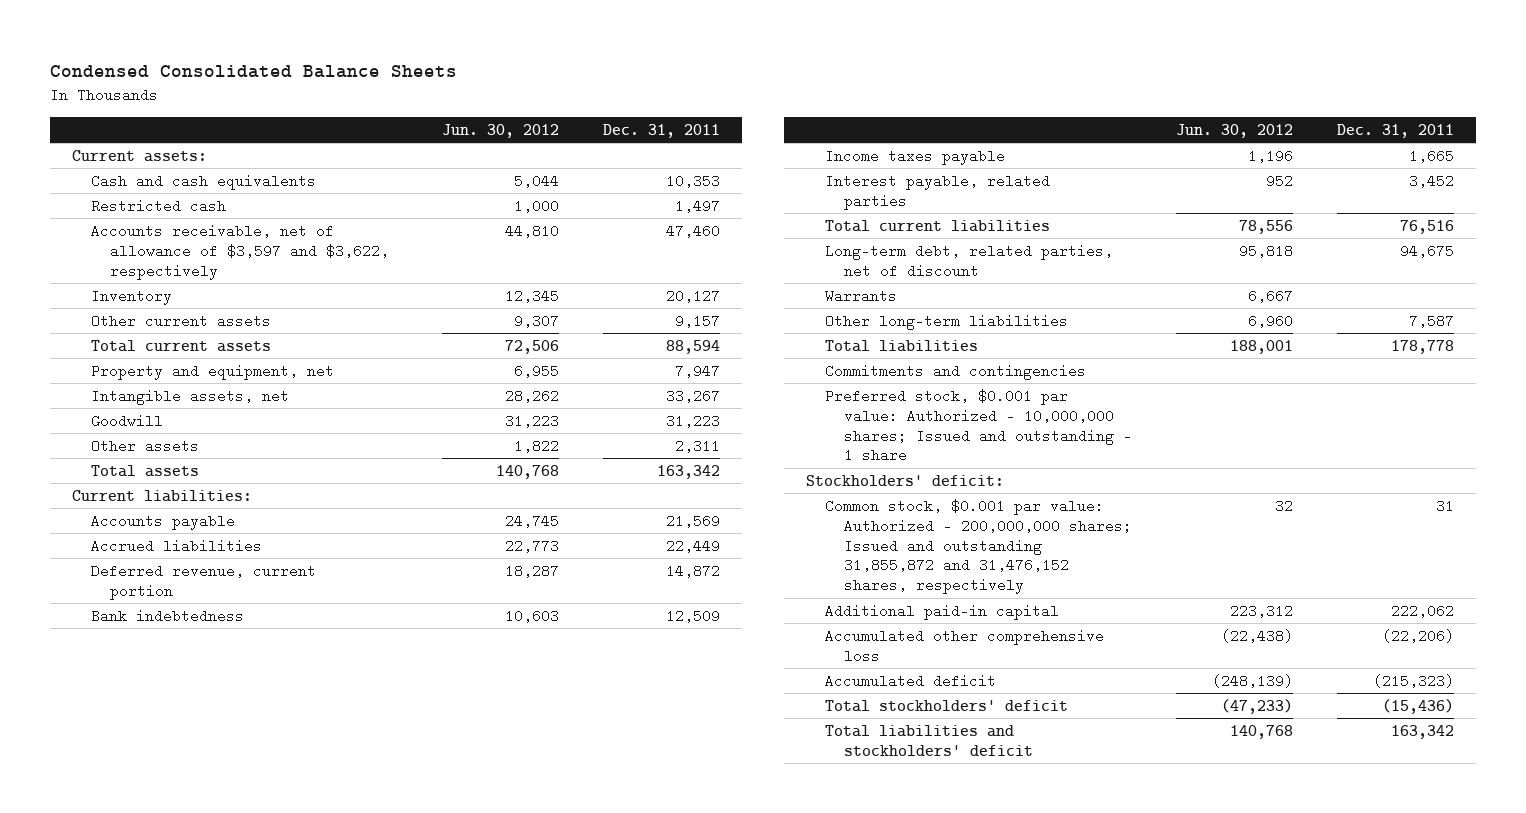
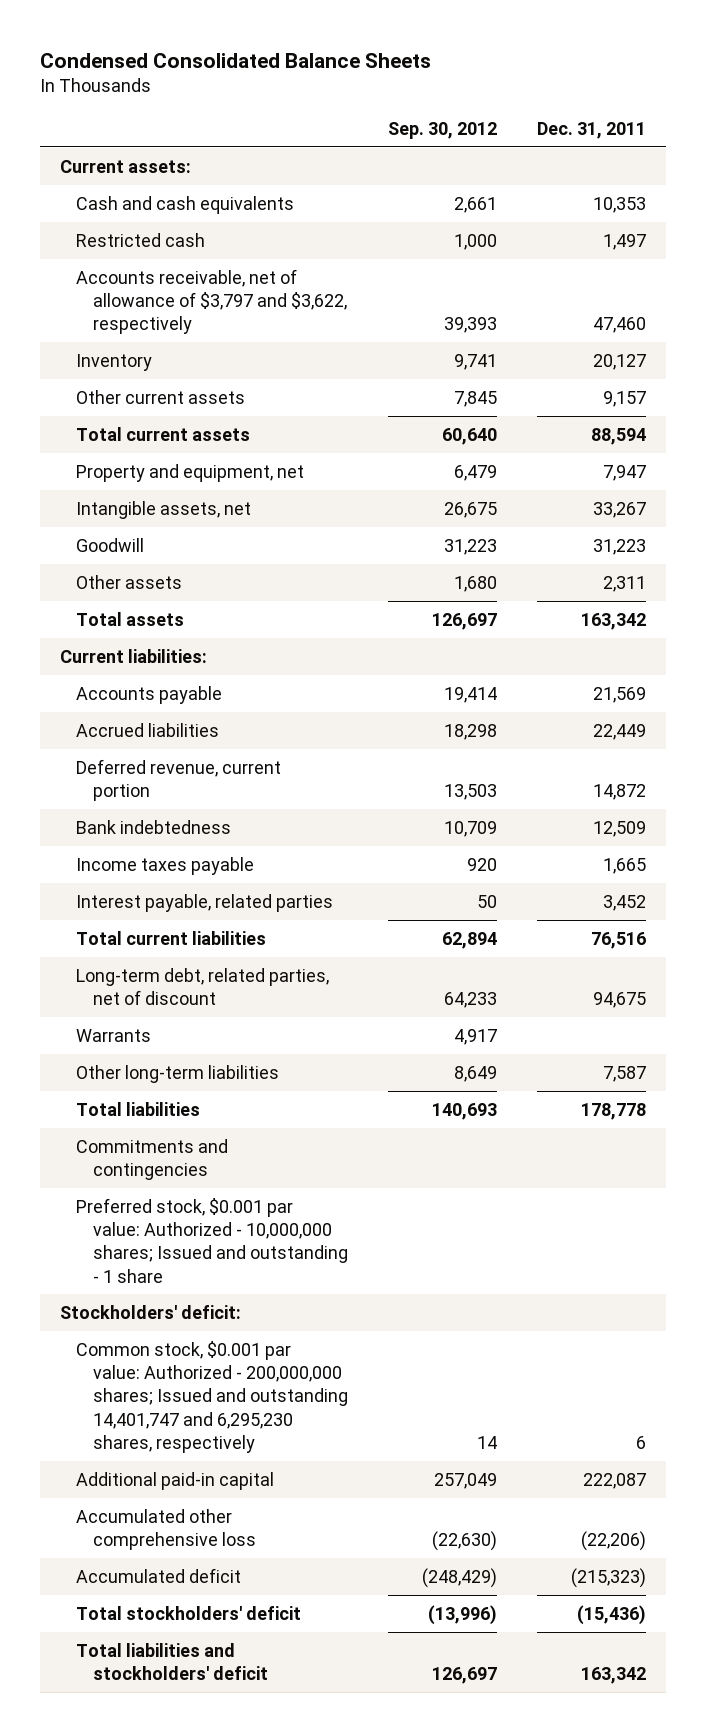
[441,123,559,138] Jun. 30, 2012 -> none
none -> [388,121,498,139] Sep. 30, 2012
[91,223,390,280] Accounts receivable, net of allowance of $3,597 and $3,622, respectively -> [76,268,348,335] Accounts receivable, net of allowance of $3,797 and $3,622, respectively
[825,498,1133,595] Common stock, $0.001 par value: Authorized - 200,000,000 shares; Issued and outstanding 31,855,872 and 31,476,152 shares, respectively -> [76,1340,349,1453] Common stock, $0.001 par value: Authorized - 200,000,000 shares; Issued and outstanding 14,401,747 and 6,295,230 shares, respectively
[1435,498,1454,513] 31 -> [636,1435,647,1449] 6
[1390,603,1454,618] 222,062 -> [583,1472,647,1489] 222,087

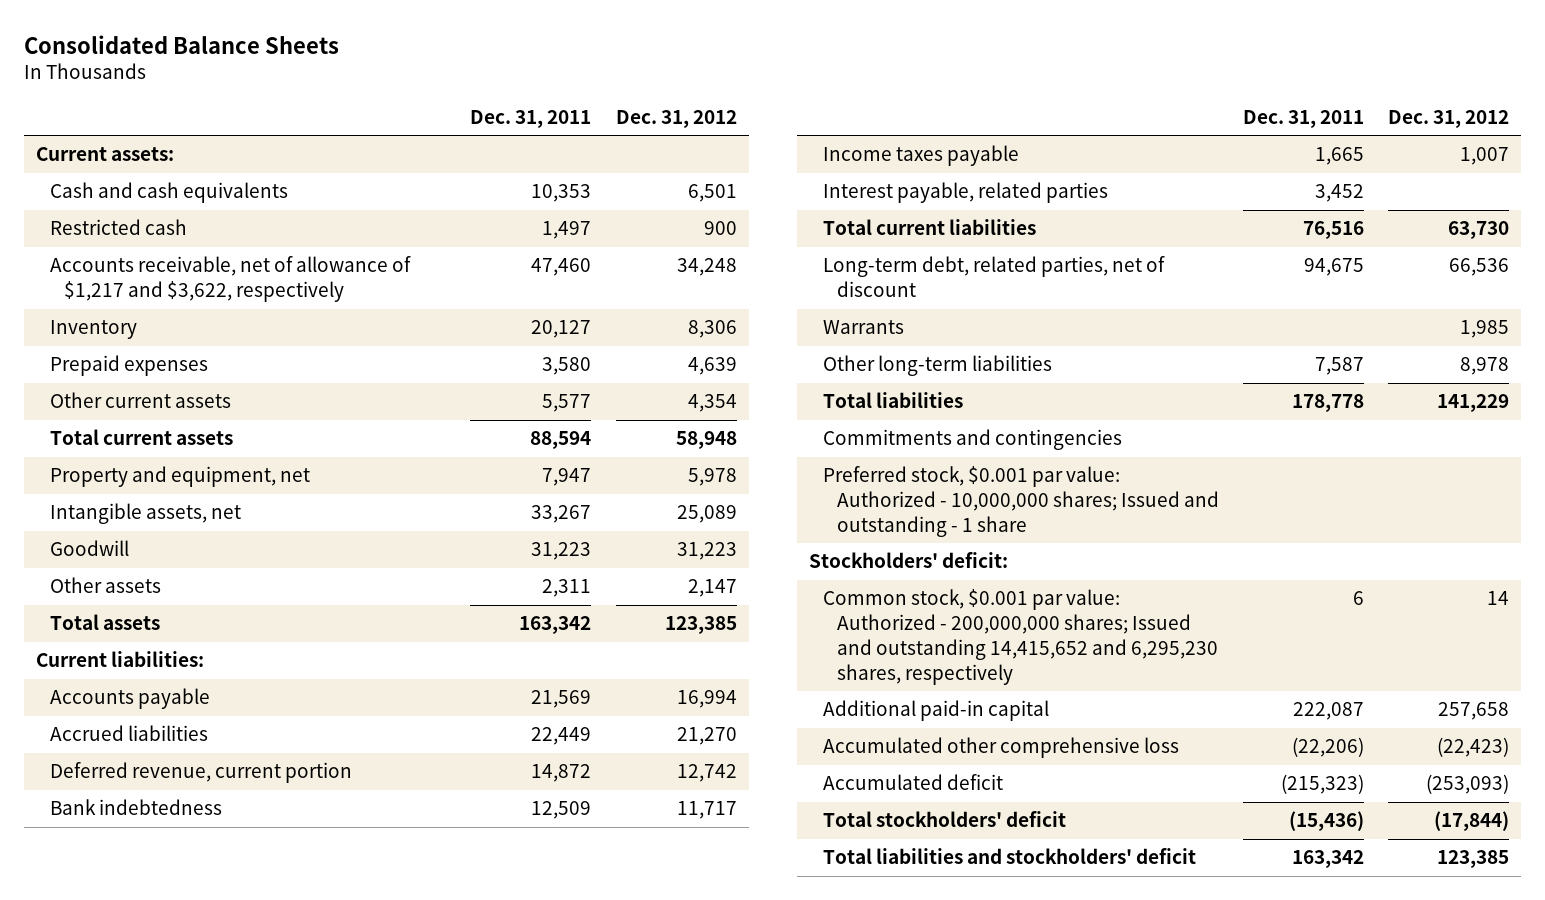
[39,52,431,68] Condensed Consolidated Balance Sheets -> [23,34,339,54] Consolidated Balance Sheets
[388,121,498,139] Sep. 30, 2012 -> none
none -> [615,109,737,128] Dec. 31, 2012
[76,268,348,335] Accounts receivable, net of allowance of $3,797 and $3,622, respectively -> [49,256,411,303] Accounts receivable, net of allowance of $1,217 and $3,622, respectively
none -> [49,355,208,377] Prepaid expenses
[603,390,647,407] 9,157 -> [542,394,592,413] 5,577
[76,1340,349,1453] Common stock, $0.001 par value: Authorized - 200,000,000 shares; Issued and outstanding 14,401,747 and 6,295,230 shares, respectively -> [822,589,1218,685] Common stock, $0.001 par value: Authorized - 200,000,000 shares; Issued and outstanding 14,415,652 and 6,295,230 shares, respectively

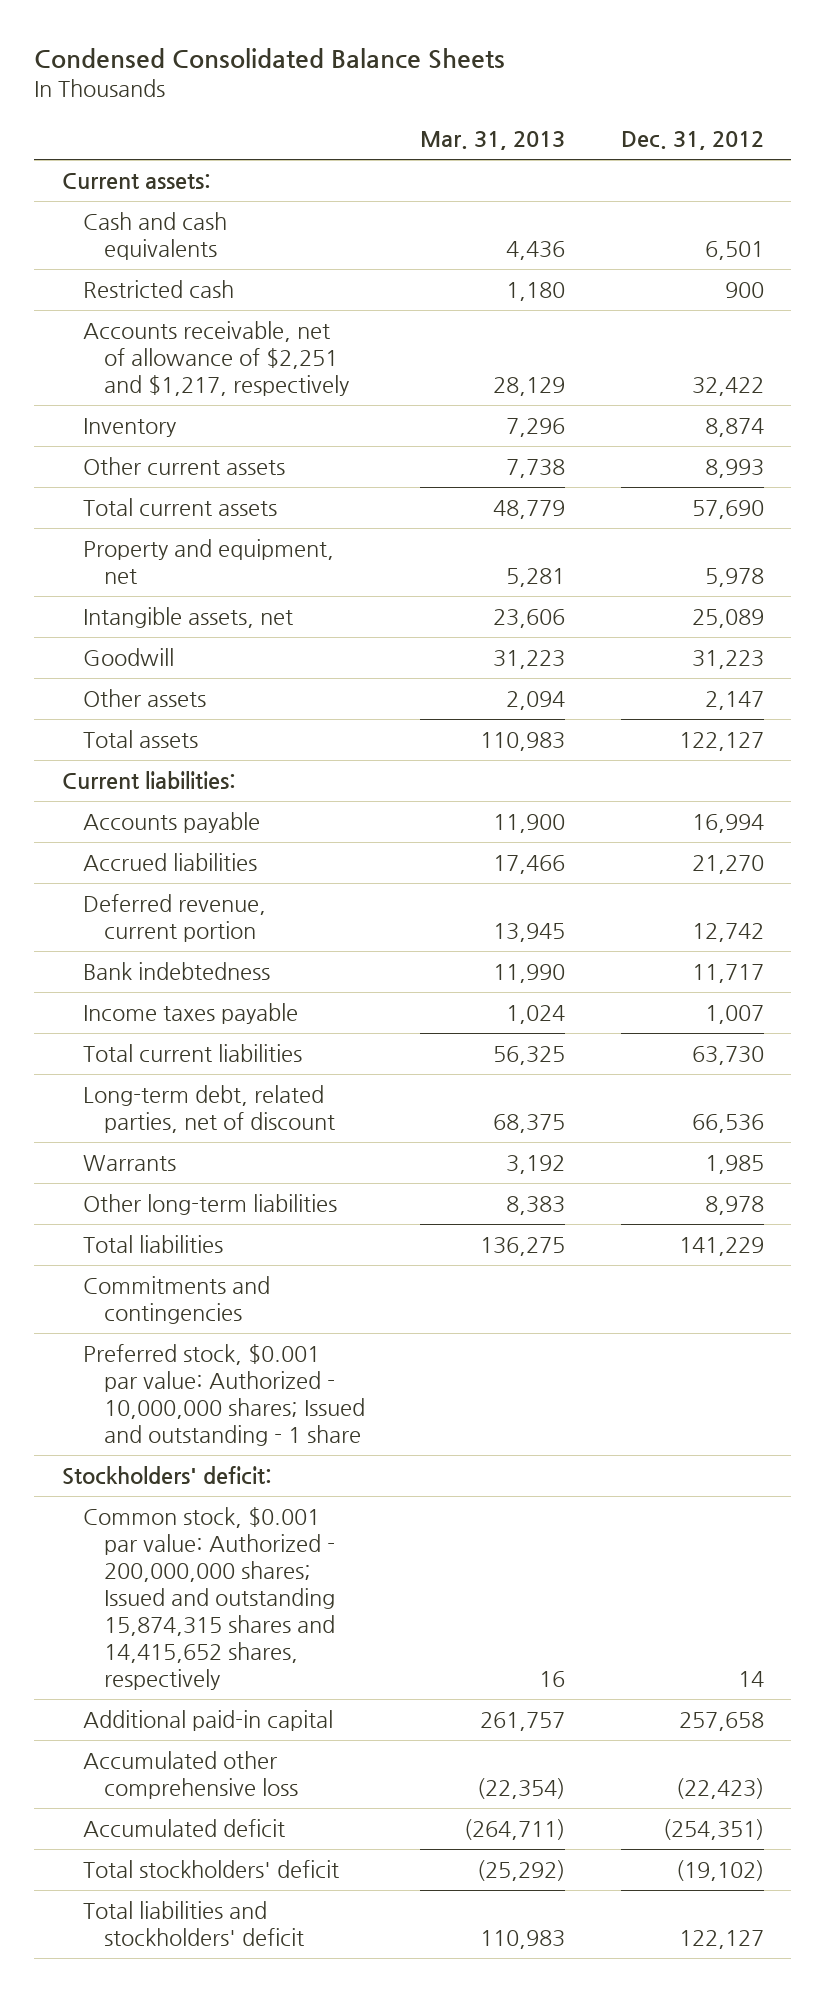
[23,34,339,54] Consolidated Balance Sheets -> [34,48,506,70] Condensed Consolidated Balance Sheets
[470,109,592,128] Dec. 31, 2011 -> none
none -> [420,130,566,150] Mar. 31, 2013
[49,355,208,377] Prepaid expenses -> none
[49,256,411,303] Accounts receivable, net of allowance of $1,217 and $3,622, respectively -> [82,321,350,397] Accounts receivable, net of allowance of $2,251 and $1,217, respectively
[676,258,737,277] 34,248 -> [691,377,764,397] 32,422
[687,320,737,339] 8,306 -> [704,418,764,438] 8,874
[687,394,737,413] 4,354 -> [704,459,764,479] 8,993
[675,431,737,450] 58,948 -> [691,500,764,520] 57,690
[664,616,737,635] 123,385 -> [678,732,764,752] 122,127
[822,182,1108,204] Interest payable, related parties -> none
[822,589,1218,685] Common stock, $0.001 par value: Authorized - 200,000,000 shares; Issued and outstanding 14,415,652 and 6,295,230 shares, respectively -> [82,1507,336,1691] Common stock, $0.001 par value: Authorized - 200,000,000 shares; Issued and outstanding 15,874,315 shares and 14,415,652 shares, respectively
[1426,774,1510,795] (253,093) -> [662,1819,764,1841] (254,351)
[1434,811,1510,832] (17,844) -> [675,1860,764,1882] (19,102)
[1437,850,1510,869] 123,385 -> [678,1930,764,1950] 122,127

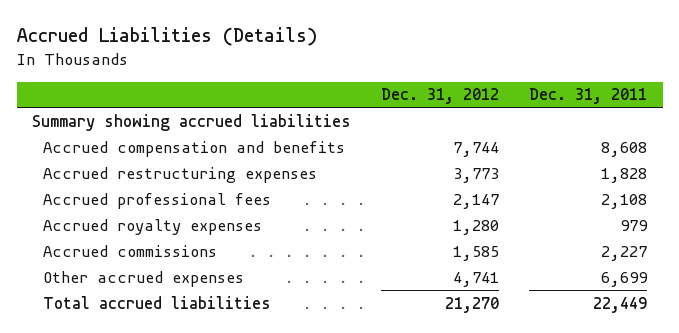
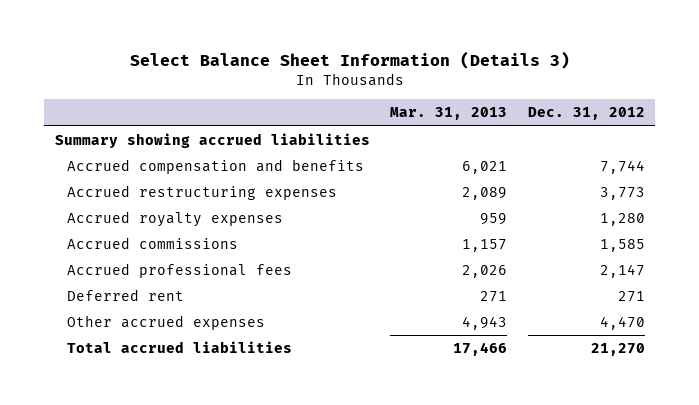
[16,27,317,47] Accrued Liabilities (Details) -> [129,51,570,70] Select Balance Sheet Information (Details 3)
[529,88,648,105] Dec. 31, 2011 -> none
none -> [390,107,508,121] Mar. 31, 2013
[43,192,272,209] Accrued professional fees -> [67,263,293,279] Accrued professional fees
none -> [67,289,185,302] Deferred rent
[453,271,500,287] 4,741 -> [599,316,645,331] 4,470

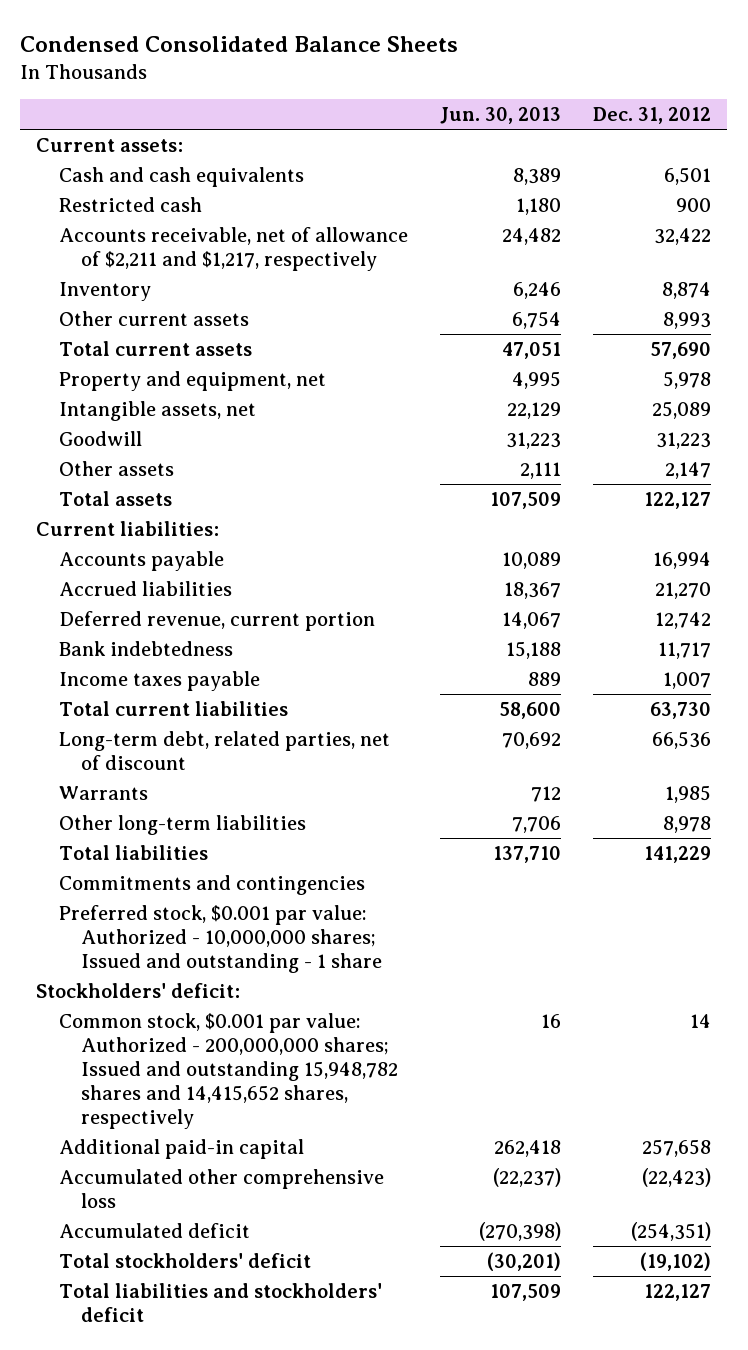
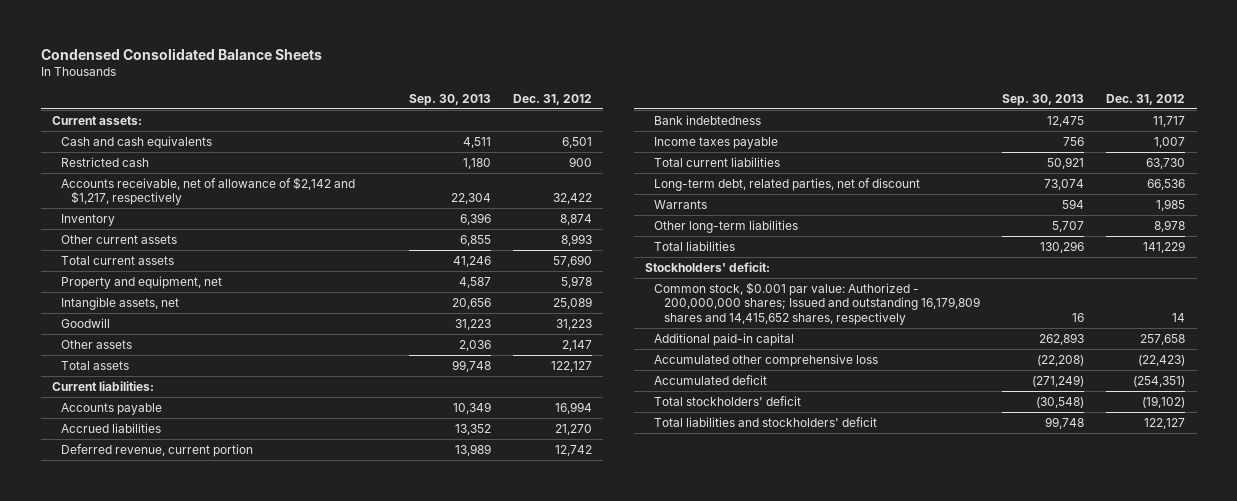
[439,107,561,125] Jun. 30, 2013 -> none
none -> [408,94,491,107] Sep. 30, 2013
[58,227,408,271] Accounts receivable, net of allowance of $2,211 and $1,217, respectively -> [61,176,356,206] Accounts receivable, net of allowance of $2,142 and $1,217, respectively
[58,875,365,896] Commitments and contingencies -> none
[58,905,382,973] Preferred stock, $0.001 par value: Authorized - 10,000,000 shares; Issued and outstanding - 1 share -> none
[58,1013,398,1129] Common stock, $0.001 par value: Authorized - 200,000,000 shares; Issued and outstanding 15,948,782 shares and 14,415,652 shares, respectively -> [654,281,980,325] Common stock, $0.001 par value: Authorized - 200,000,000 shares; Issued and outstanding 16,179,809 shares and 14,415,652 shares, respectively

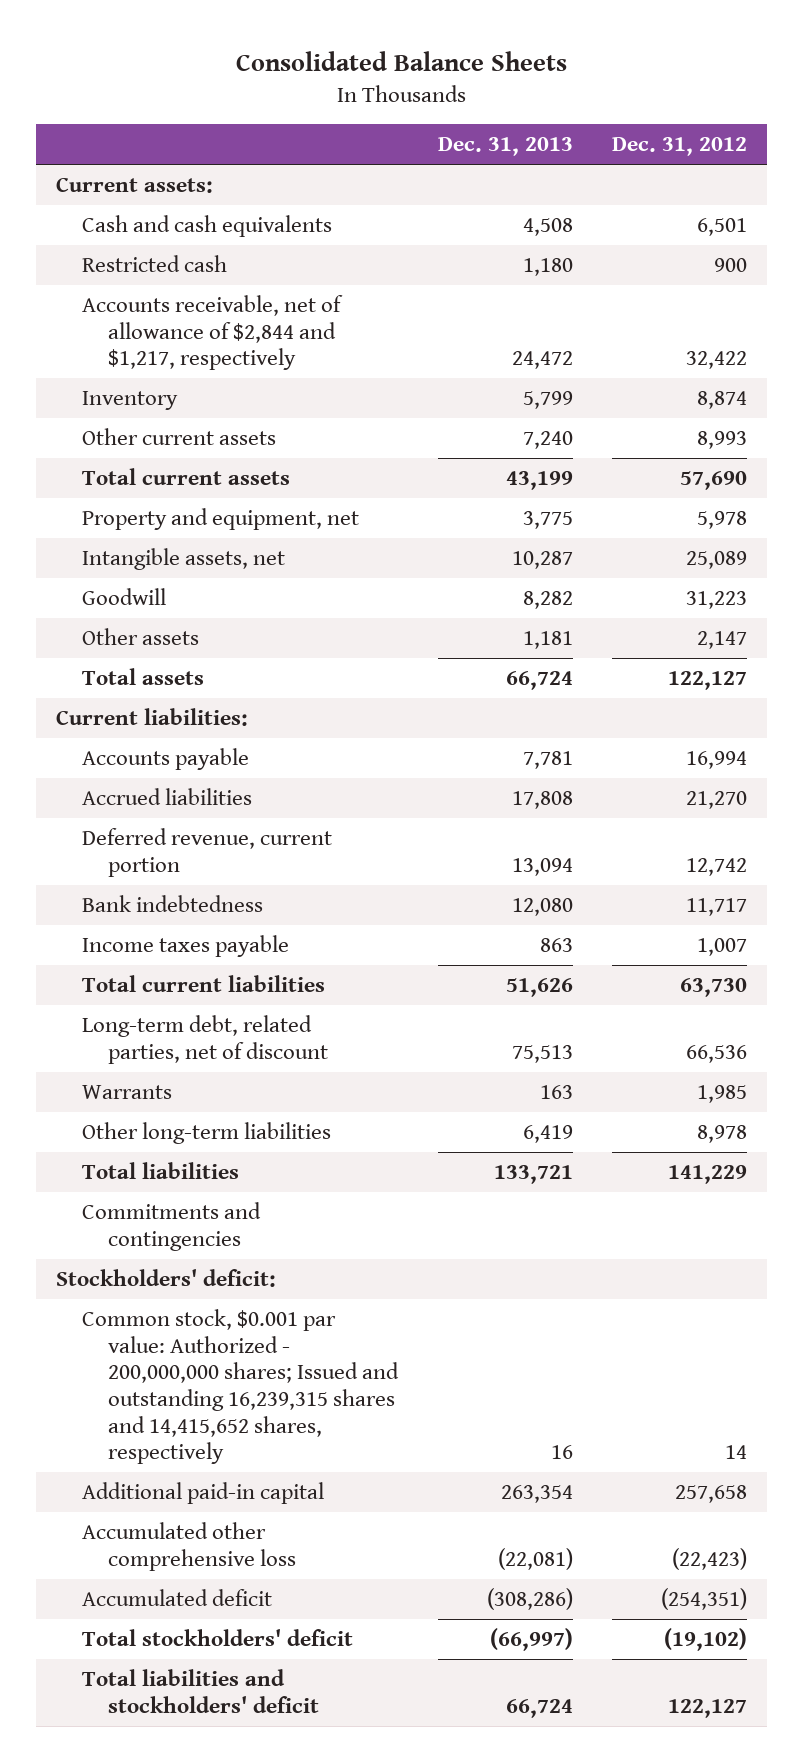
[40,47,322,60] Condensed Consolidated Balance Sheets -> [235,51,567,72] Consolidated Balance Sheets
[408,94,491,107] Sep. 30, 2013 -> none
none -> [437,137,573,157] Dec. 31, 2013
[61,176,356,206] Accounts receivable, net of allowance of $2,142 and $1,217, respectively -> [82,295,344,371] Accounts receivable, net of allowance of $2,844 and $1,217, respectively
none -> [82,1202,262,1251] Commitments and contingencies
[654,281,980,325] Common stock, $0.001 par value: Authorized - 200,000,000 shares; Issued and outstanding 16,179,809 shares and 14,415,652 shares, respectively -> [82,1309,399,1465] Common stock, $0.001 par value: Authorized - 200,000,000 shares; Issued and outstanding 16,239,315 shares and 14,415,652 shares, respectively

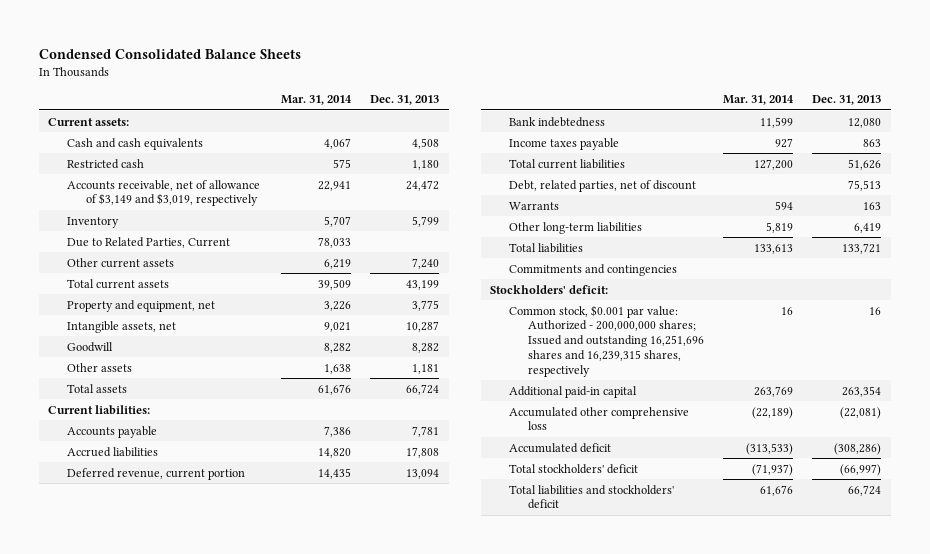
[235,51,567,72] Consolidated Balance Sheets -> [38,48,301,59] Condensed Consolidated Balance Sheets
[612,137,748,157] Dec. 31, 2012 -> none
none -> [281,95,353,106] Mar. 31, 2014
[82,295,344,371] Accounts receivable, net of allowance of $2,844 and $1,217, respectively -> [67,179,261,207] Accounts receivable, net of allowance of $3,149 and $3,019, respectively
none -> [67,236,231,248] Due to Related Parties, Current
[82,1015,328,1064] Long-term debt, related parties, net of discount -> [509,179,697,192] Debt, related parties, net of discount
[82,1309,399,1465] Common stock, $0.001 par value: Authorized - 200,000,000 shares; Issued and outstanding 16,239,315 shares and 14,415,652 shares, respectively -> [509,304,705,377] Common stock, $0.001 par value: Authorized - 200,000,000 shares; Issued and outstanding 16,251,696 shares and 16,239,315 shares, respectively

